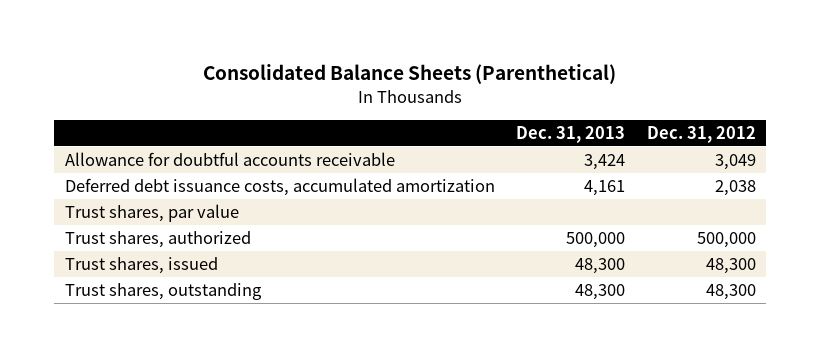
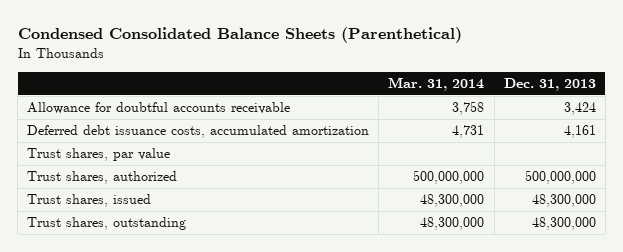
[203,64,617,85] Consolidated Balance Sheets (Parenthetical) -> [17,27,462,44] Condensed Consolidated Balance Sheets (Parenthetical)
[646,125,756,143] Dec. 31, 2012 -> none
none -> [388,77,485,92] Mar. 31, 2014
[566,232,626,249] 500,000 -> [524,170,596,185] 500,000,000
[575,258,626,275] 48,300 -> [531,194,596,208] 48,300,000
[575,284,626,301] 48,300 -> [531,217,596,231] 48,300,000

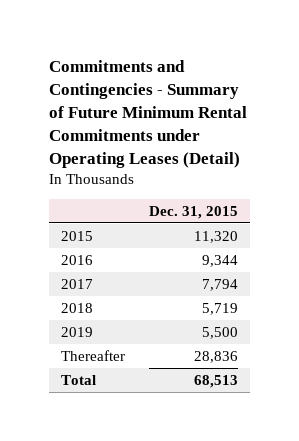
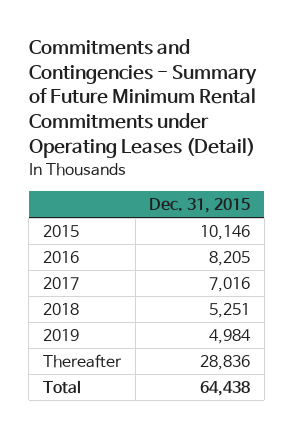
[194,230,239,243] 11,320 -> [200,224,251,240] 10,146
[202,254,239,267] 9,344 -> [209,250,251,266] 8,205
[202,278,239,291] 7,794 -> [209,276,251,292] 7,016
[202,302,239,315] 5,719 -> [209,302,251,318] 5,251
[202,326,239,339] 5,500 -> [209,328,252,344] 4,984
[194,374,239,388] 68,513 -> [200,380,251,396] 64,438

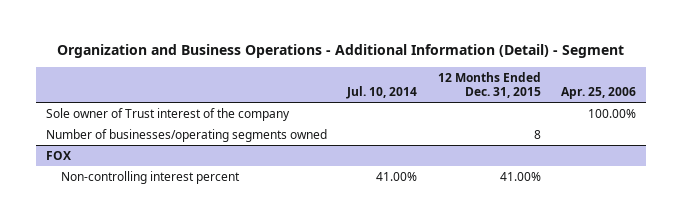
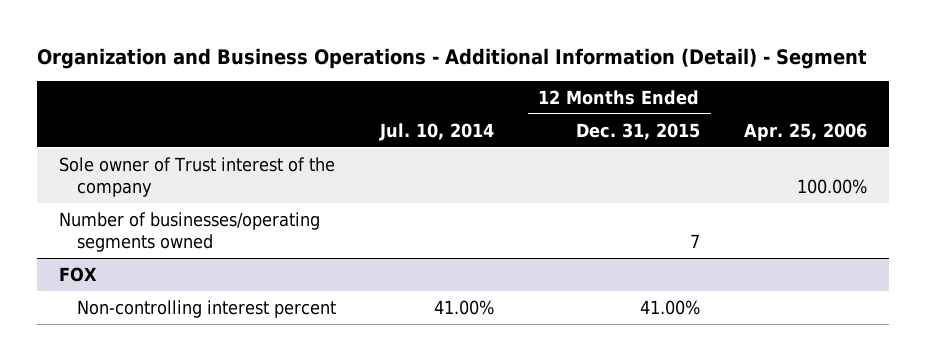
[533,129,541,139] 8 -> [689,233,700,248] 7

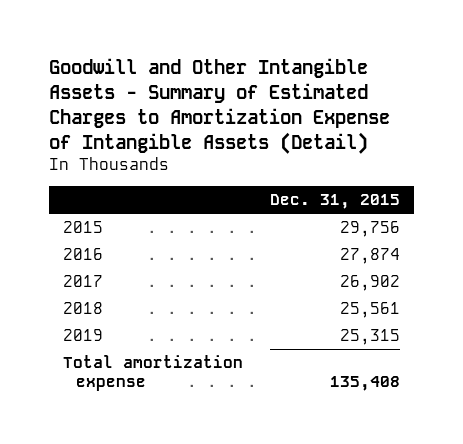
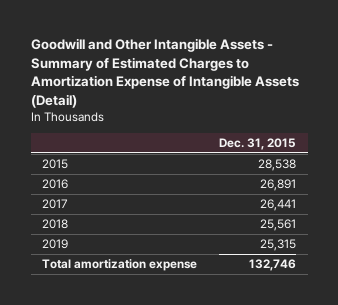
[340,220,401,237] 29,756 -> [258,159,297,172] 28,538
[340,247,401,264] 27,874 -> [260,179,297,192] 26,891
[340,274,401,291] 26,902 -> [260,199,297,212] 26,441
[330,376,401,392] 135,408 -> [249,259,297,272] 132,746

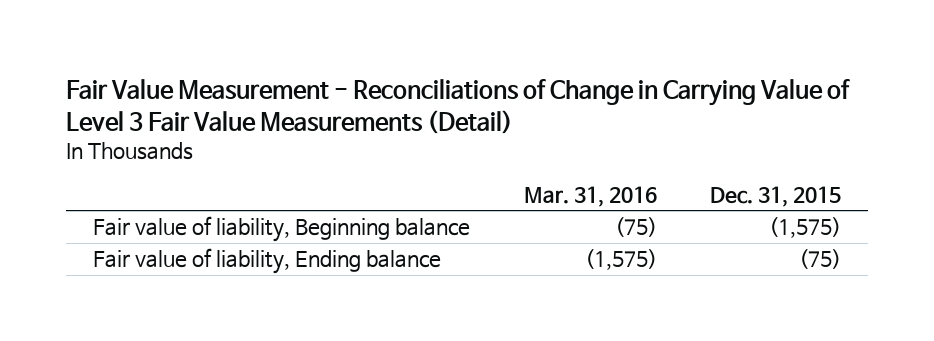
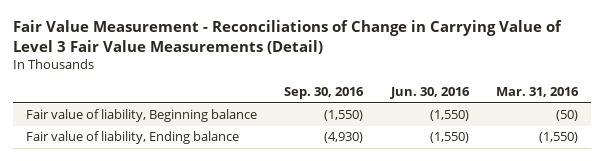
[710,186,842,208] Dec. 31, 2015 -> none
none -> [284,87,365,100] Sep. 30, 2016
none -> [389,87,470,100] Jun. 30, 2016
[614,217,657,238] (75) -> [555,110,578,122] (50)
[584,249,657,271] (1,575) -> [538,132,578,144] (1,550)

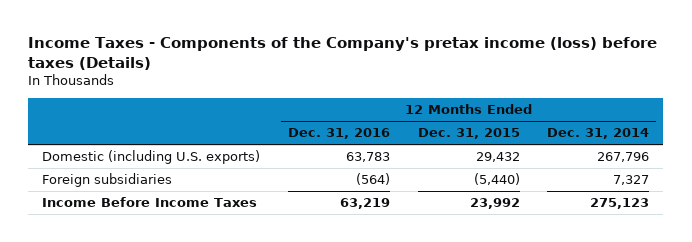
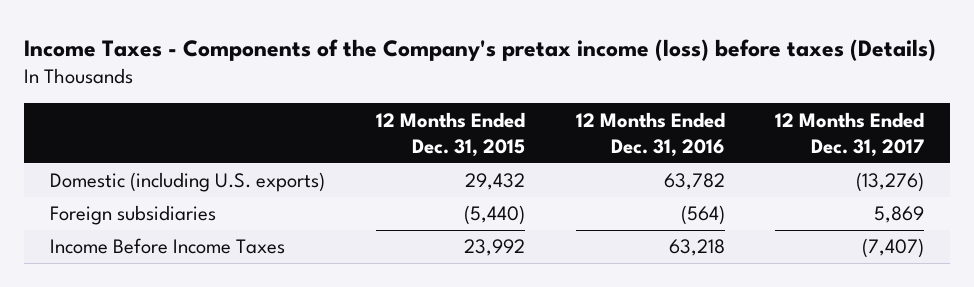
[547,128,650,140] Dec. 31, 2014 -> none
none -> [775,111,925,157] 12 Months Ended Dec. 31, 2017
[346,152,391,163] 63,783 -> [663,173,725,191] 63,782
[340,198,391,210] 63,219 -> [668,239,725,257] 63,218

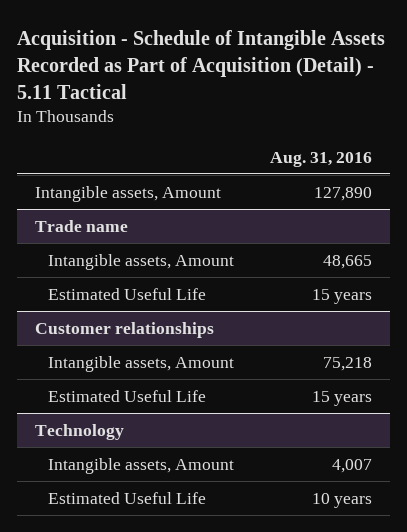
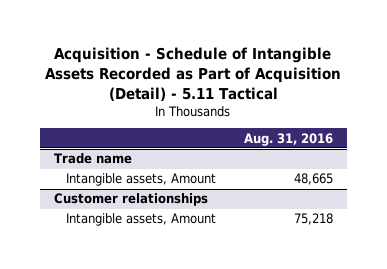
[35,185,222,202] Intangible assets, Amount -> none
[48,287,207,300] Estimated Useful Life -> none
[48,389,207,402] Estimated Useful Life -> none
[35,423,125,440] Technology -> none
[48,457,235,474] Intangible assets, Amount -> none
[48,491,207,504] Estimated Useful Life -> none

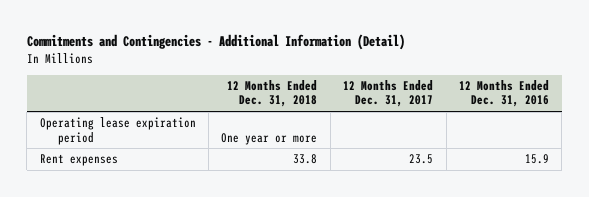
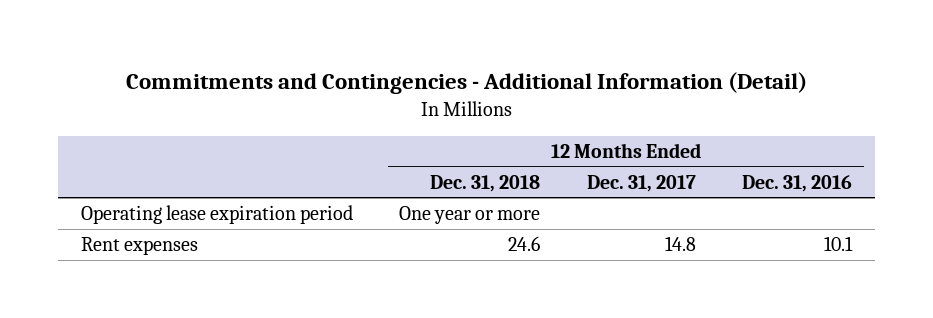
[293,154,318,165] 33.8 -> [508,236,541,252] 24.6
[409,154,434,165] 23.5 -> [664,236,696,252] 14.8
[525,154,550,165] 15.9 -> [824,236,854,252] 10.1

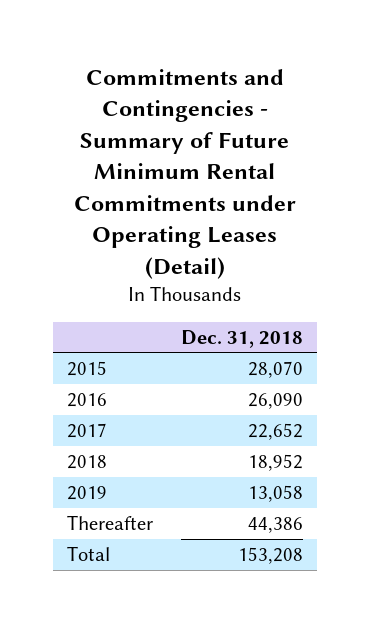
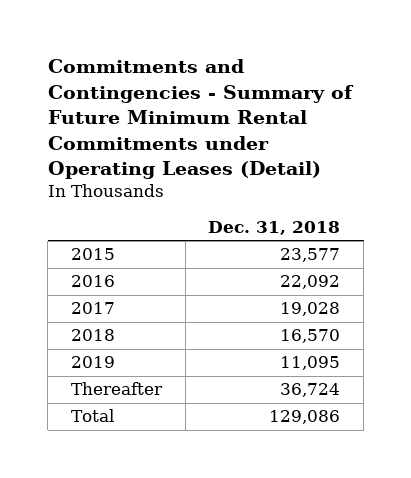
[248,360,304,378] 28,070 -> [280,248,341,263] 23,577
[248,392,304,409] 26,090 -> [280,275,341,290] 22,092
[248,422,304,440] 22,652 -> [280,302,341,317] 19,028
[248,453,304,471] 18,952 -> [280,329,341,344] 16,570
[248,484,304,502] 13,058 -> [280,356,341,371] 11,095
[248,516,304,533] 44,386 -> [280,383,341,398] 36,724
[238,546,304,564] 153,208 -> [269,410,341,425] 129,086

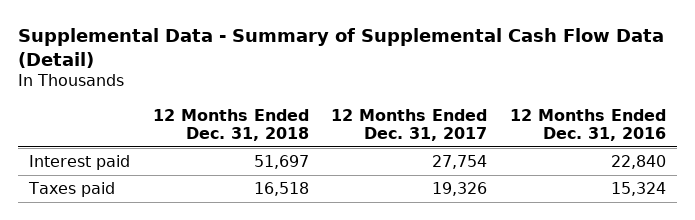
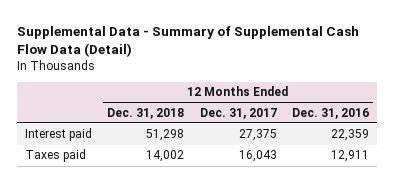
[253,155,309,170] 51,697 -> [146,129,185,142] 51,298
[432,155,488,170] 27,754 -> [238,129,277,142] 27,375
[610,155,666,170] 22,840 -> [330,129,369,142] 22,359
[253,182,309,197] 16,518 -> [146,150,185,163] 14,002
[432,182,488,197] 19,326 -> [238,150,277,163] 16,043
[610,182,666,197] 15,324 -> [330,150,369,163] 12,911

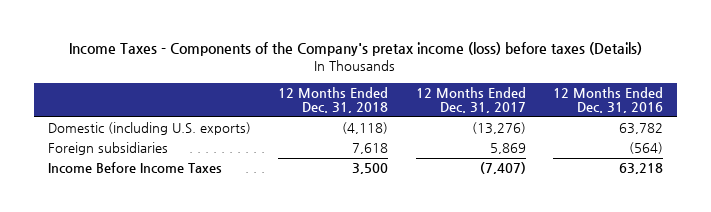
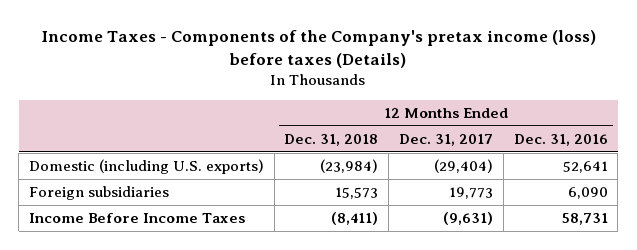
[342,122,389,135] (4,118) -> [320,159,379,174] (23,984)
[471,122,526,135] (13,276) -> [434,159,494,174] (29,404)
[619,123,664,135] 63,782 -> [562,161,608,174] 52,641
[352,143,389,155] 7,618 -> [335,187,379,200] 15,573
[489,143,526,155] 5,869 -> [449,187,494,200] 19,773
[629,142,664,155] (564) -> [567,187,608,200] 6,090
[352,163,389,175] 3,500 -> [331,212,379,226] (8,411)
[479,162,526,175] (7,407) -> [443,212,494,226] (9,631)
[619,163,664,175] 63,218 -> [561,213,608,226] 58,731

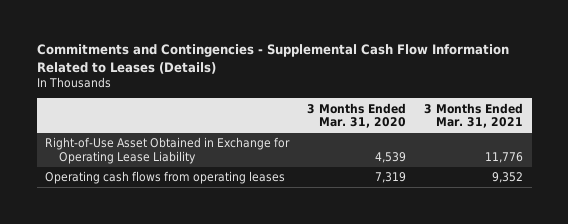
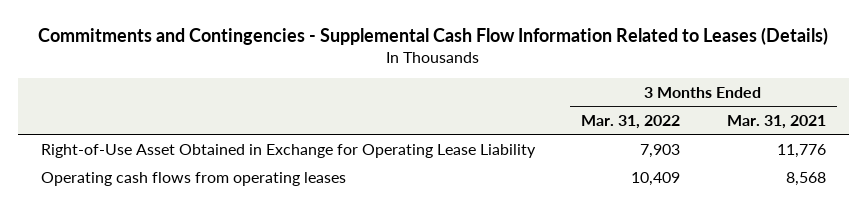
[307,102,407,129] 3 Months Ended Mar. 31, 2020 -> none
none -> [581,114,681,129] Mar. 31, 2022
[491,172,523,184] 9,352 -> [785,171,826,186] 8,568

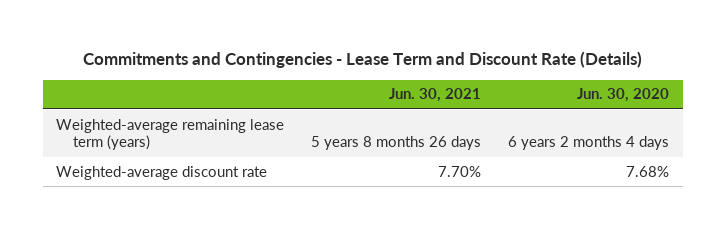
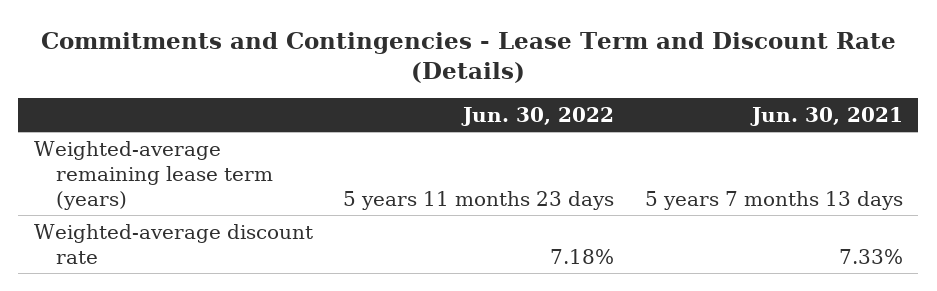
[577,88,670,103] Jun. 30, 2020 -> none
none -> [461,106,615,126] Jun. 30, 2022
[311,136,482,151] 5 years 8 months 26 days -> [644,190,903,210] 5 years 7 months 13 days
[438,165,482,177] 7.70% -> [838,248,903,264] 7.33%

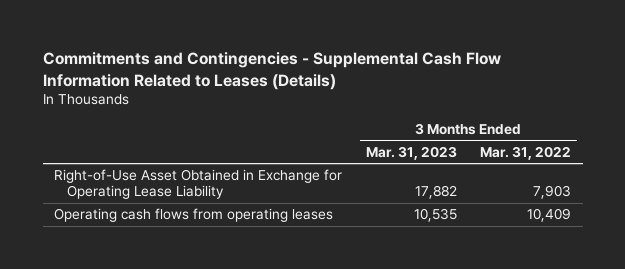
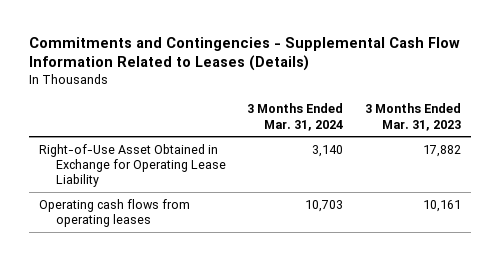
[479,145,571,160] Mar. 31, 2022 -> none
none -> [247,103,344,131] 3 Months Ended Mar. 31, 2024
[413,208,457,223] 10,535 -> [422,199,461,212] 10,161

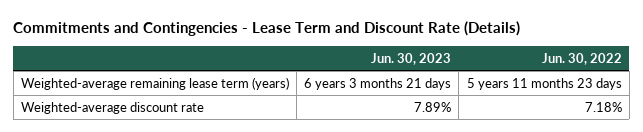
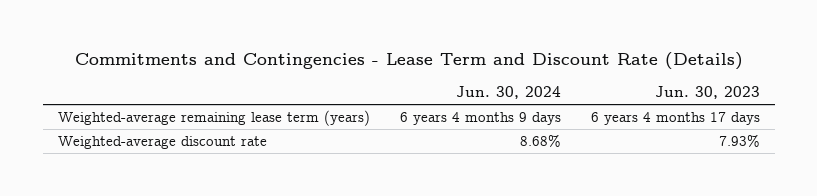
[541,52,622,65] Jun. 30, 2022 -> none
none -> [455,85,561,99] Jun. 30, 2024
[304,77,452,90] 6 years 3 months 21 days -> [590,112,760,126] 6 years 4 months 17 days
[414,101,452,112] 7.89% -> [718,134,760,148] 7.93%

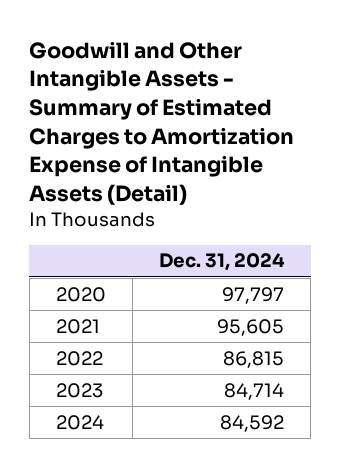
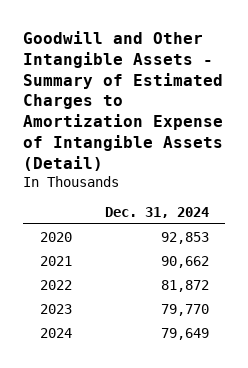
[221,286,284,304] 97,797 -> [160,231,209,244] 92,853
[216,318,284,336] 95,605 -> [160,255,209,268] 90,662
[222,350,284,368] 86,815 -> [160,279,209,292] 81,872
[223,382,284,400] 84,714 -> [160,303,209,316] 79,770
[219,414,284,432] 84,592 -> [160,327,209,340] 79,649

